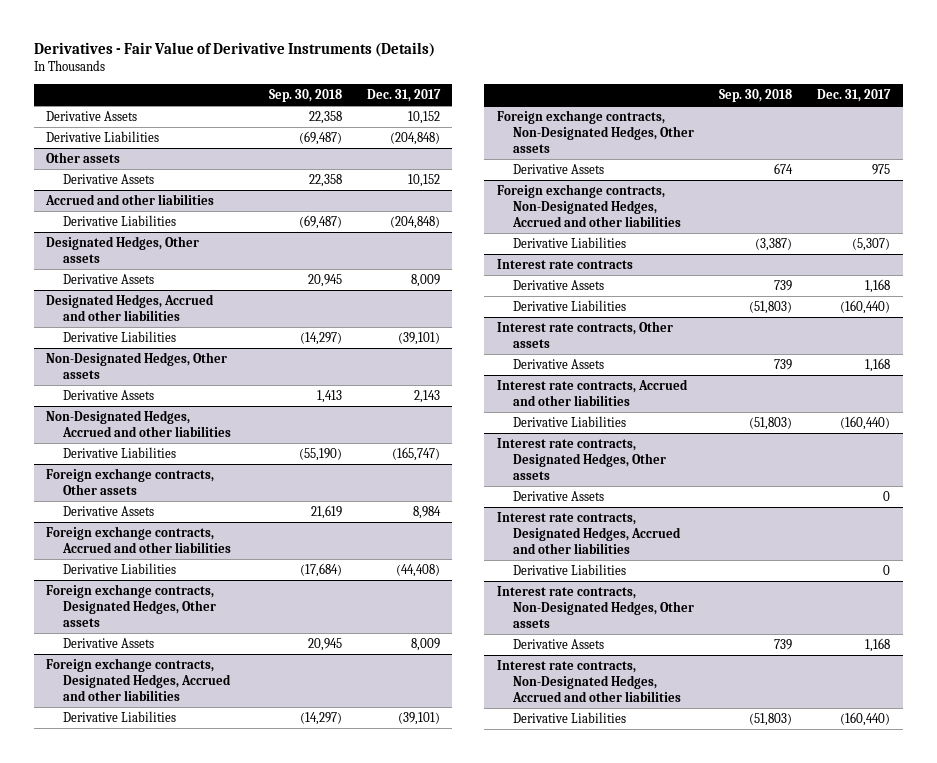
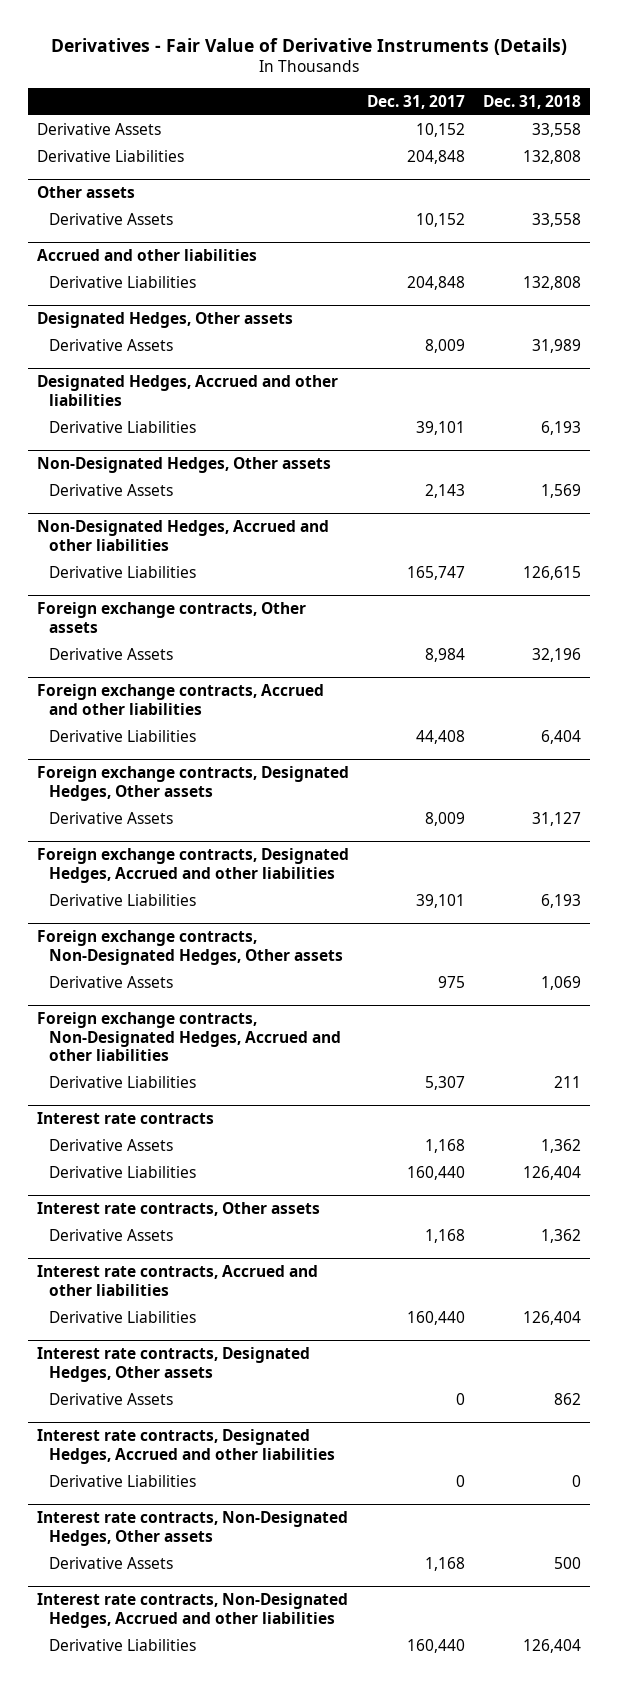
[268,89,342,103] Sep. 30, 2018 -> none
none -> [482,94,581,109] Dec. 31, 2018
[389,131,440,145] (204,848) -> [406,150,465,165] 204,848
[389,215,440,229] (204,848) -> [406,276,465,291] 204,848
[397,331,440,345] (39,101) -> [415,421,465,436] 39,101
[391,446,440,461] (165,747) -> [406,566,465,581] 165,747
[395,563,440,577] (44,408) -> [415,730,465,745] 44,408
[397,711,440,725] (39,101) -> [415,894,465,909] 39,101
[852,237,891,251] (5,307) -> [424,1076,465,1091] 5,307
[840,299,891,314] (160,440) -> [406,1166,465,1181] 160,440
[840,415,891,430] (160,440) -> [406,1311,465,1326] 160,440
[840,711,891,726] (160,440) -> [406,1639,465,1654] 160,440

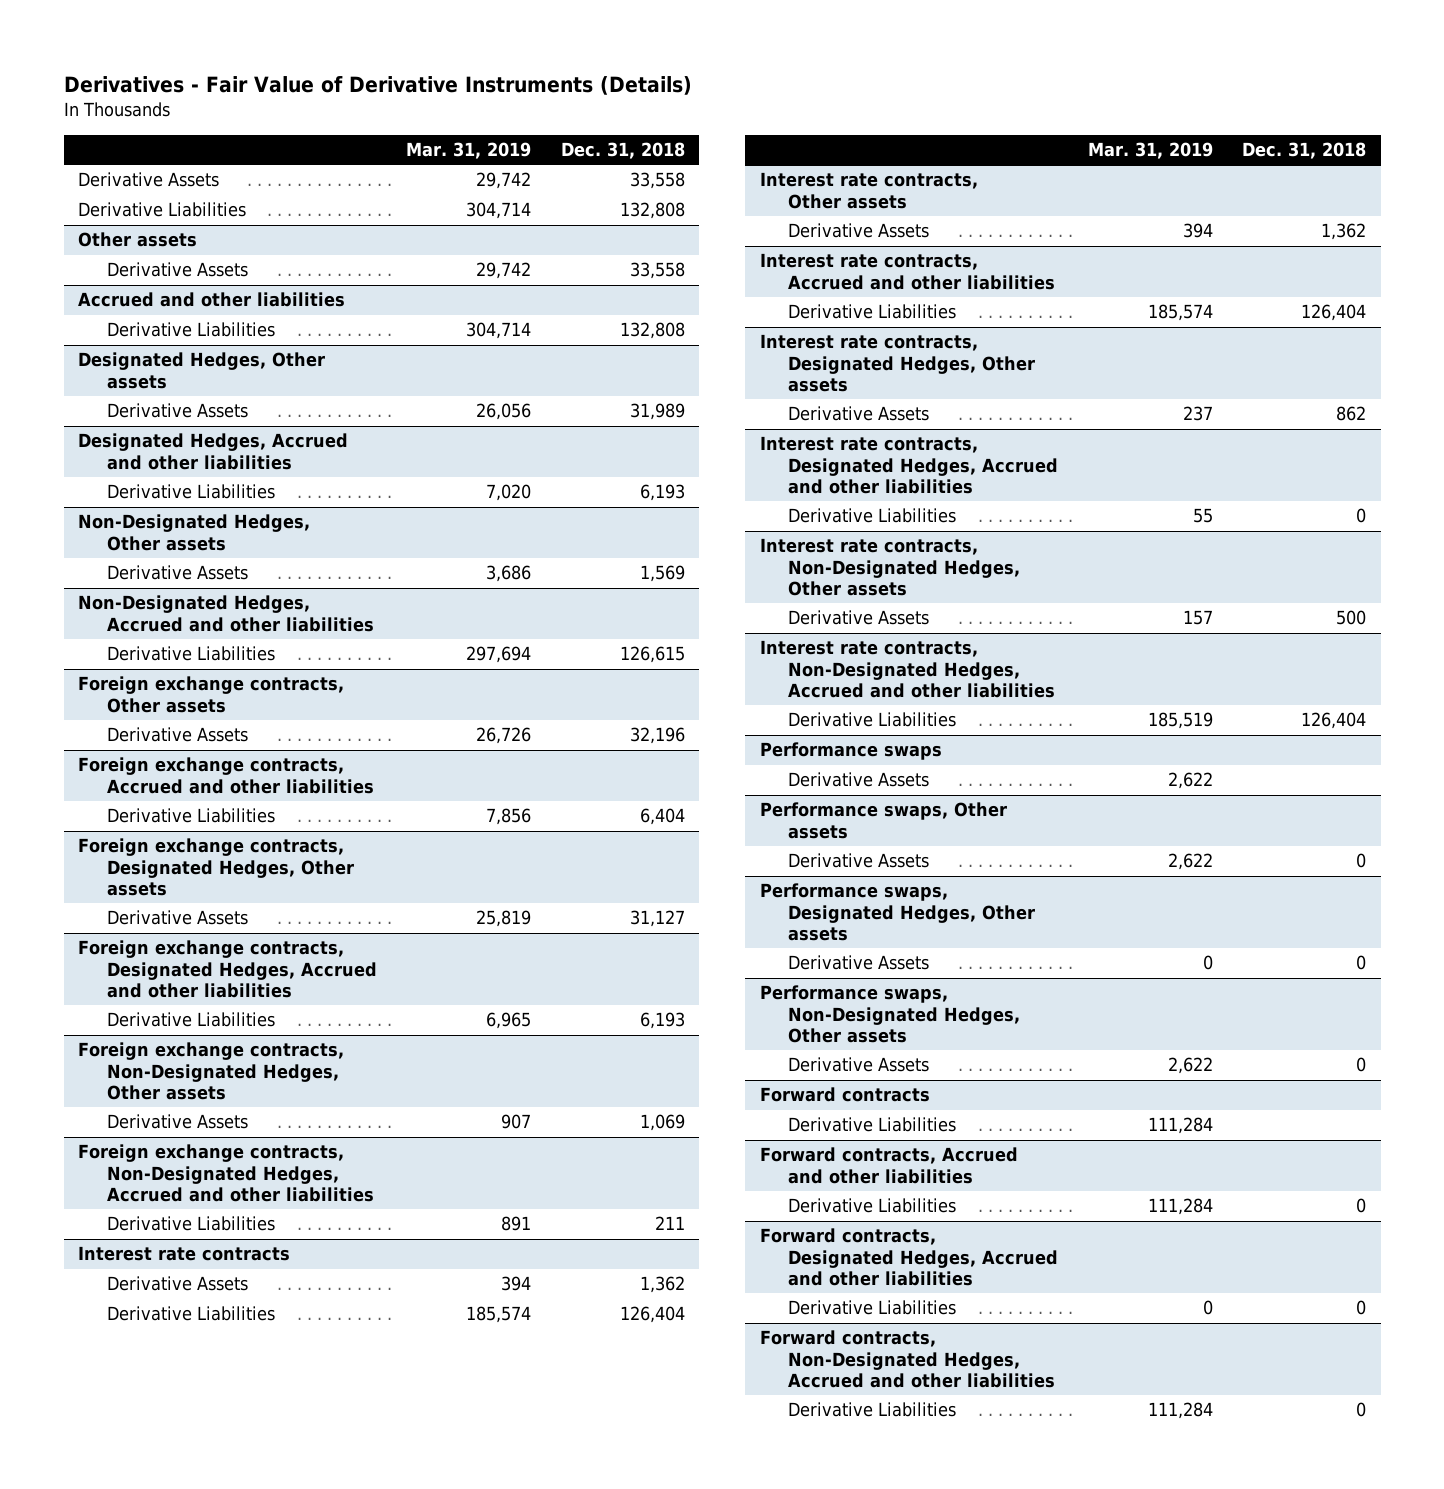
[366,94,465,109] Dec. 31, 2017 -> none
none -> [406,142,532,160] Mar. 31, 2019
none -> [759,742,942,761] Performance swaps
none -> [788,772,930,788] Derivative Assets
none -> [759,802,1007,839] Performance swaps, Other assets
none -> [788,853,930,869] Derivative Assets
none -> [759,883,1036,942] Performance swaps, Designated Hedges, Other assets
none -> [788,955,930,971] Derivative Assets
none -> [759,985,1021,1044] Performance swaps, Non-Designated Hedges, Other assets
none -> [788,1057,930,1073] Derivative Assets
none -> [759,1087,930,1103] Forward contracts
none -> [788,1117,957,1133] Derivative Liabilities
none -> [759,1147,1018,1184] Forward contracts, Accrued and other liabilities
none -> [788,1198,957,1214] Derivative Liabilities
none -> [759,1228,1059,1287] Forward contracts, Designated Hedges, Accrued and other liabilities
none -> [788,1300,957,1316] Derivative Liabilities
none -> [759,1330,1056,1389] Forward contracts, Non-Designated Hedges, Accrued and other liabilities
none -> [788,1402,957,1418] Derivative Liabilities

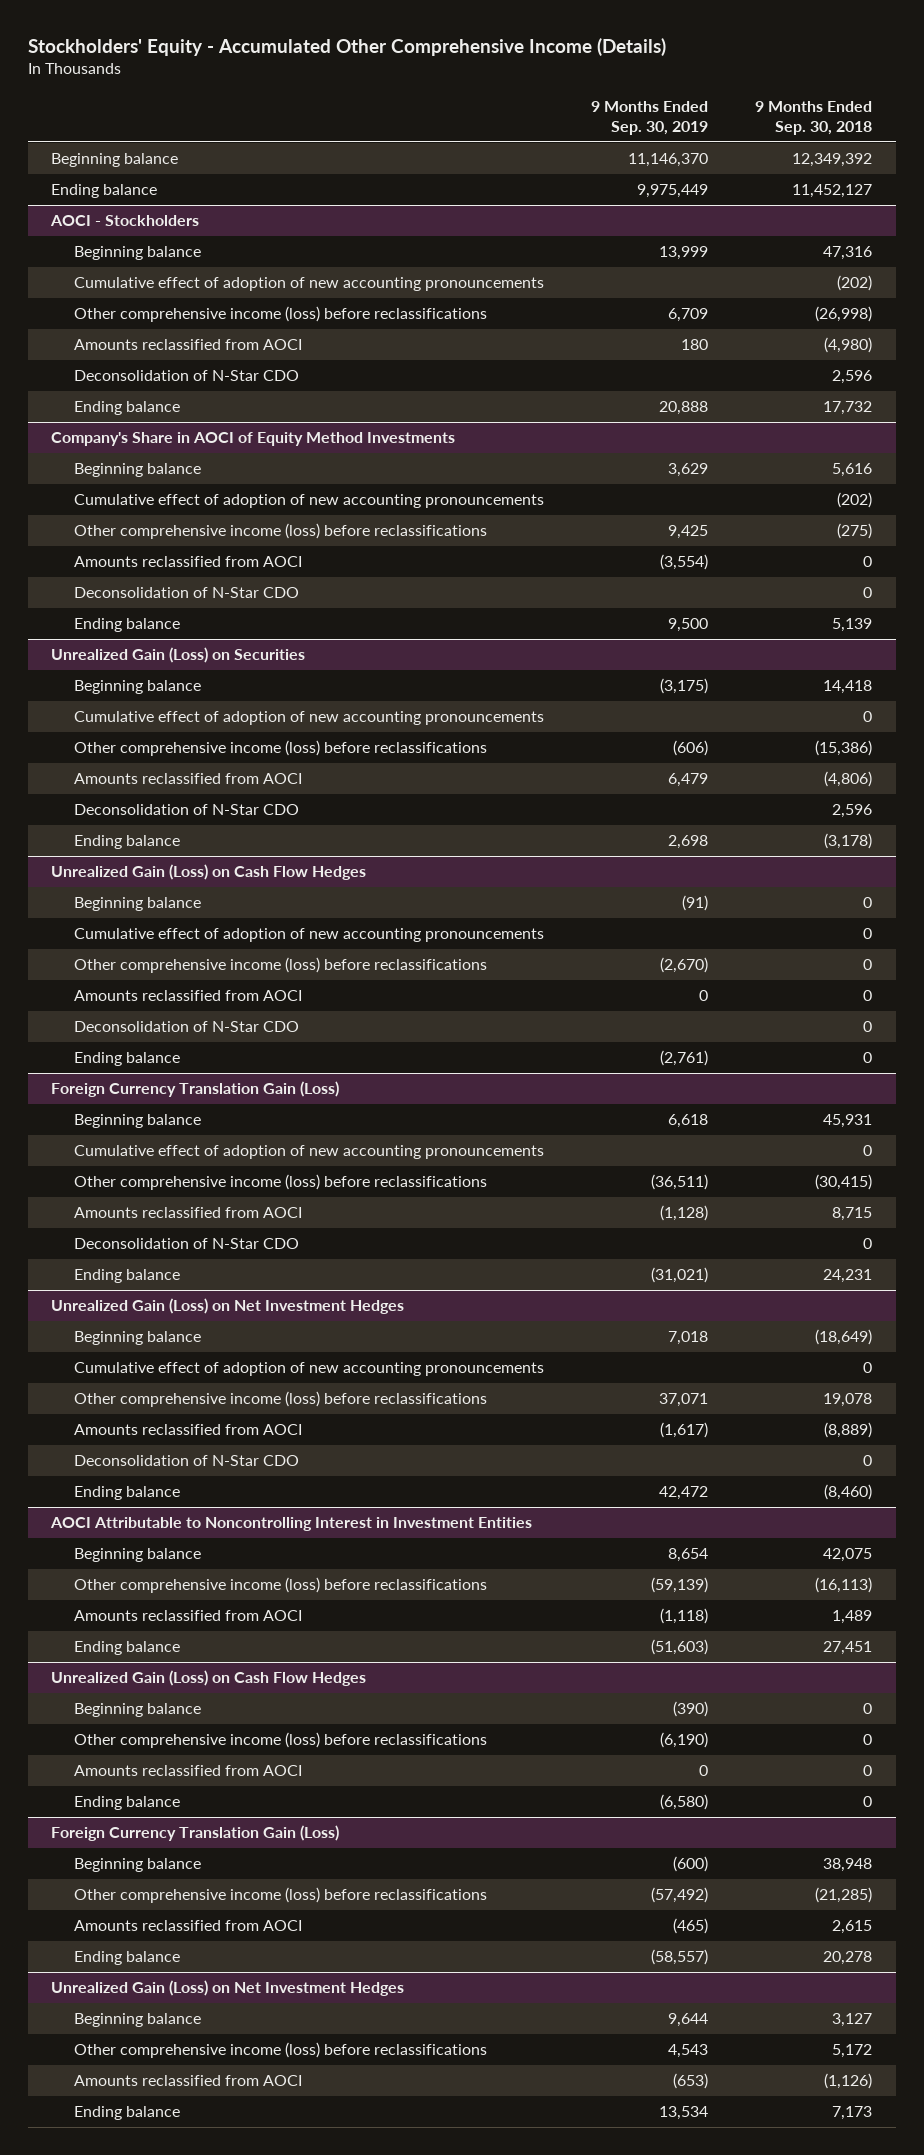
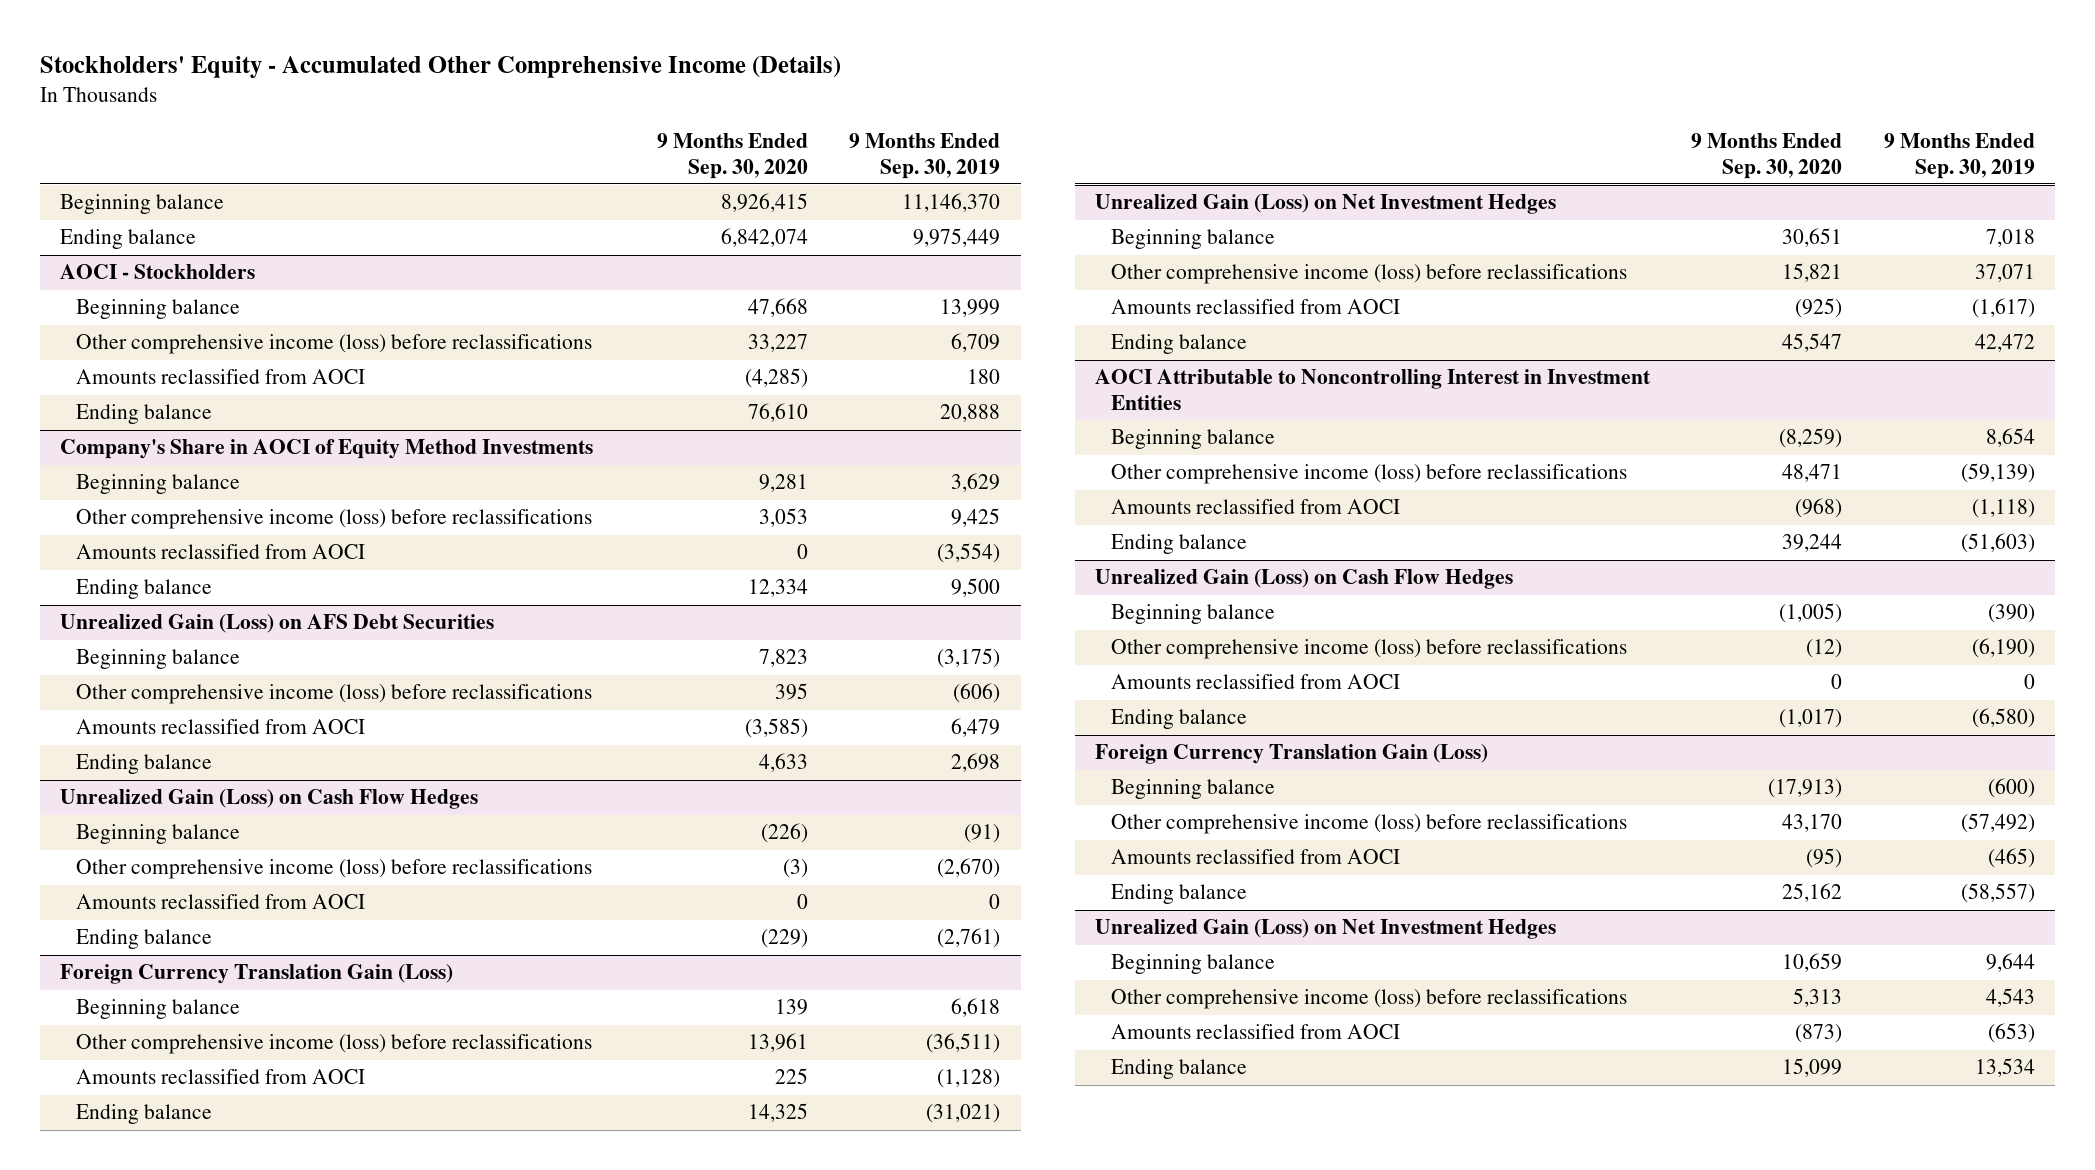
[755,100,873,135] 9 Months Ended Sep. 30, 2018 -> none
none -> [656,133,808,179] 9 Months Ended Sep. 30, 2020
[73,277,544,292] Cumulative effect of adoption of new accounting pronouncements -> none
[73,370,299,382] Deconsolidation of N-Star CDO -> none
[73,494,544,509] Cumulative effect of adoption of new accounting pronouncements -> none
[73,587,299,599] Deconsolidation of N-Star CDO -> none
[51,647,306,664] Unrealized Gain (Loss) on Securities -> [60,614,495,634] Unrealized Gain (Loss) on AFS Debt Securities
[73,711,544,726] Cumulative effect of adoption of new accounting pronouncements -> none
[73,804,299,816] Deconsolidation of N-Star CDO -> none
[73,928,544,943] Cumulative effect of adoption of new accounting pronouncements -> none
[73,1021,299,1033] Deconsolidation of N-Star CDO -> none
[73,1145,544,1160] Cumulative effect of adoption of new accounting pronouncements -> none
[73,1238,299,1250] Deconsolidation of N-Star CDO -> none
[73,1362,544,1377] Cumulative effect of adoption of new accounting pronouncements -> none
[73,1455,299,1467] Deconsolidation of N-Star CDO -> none

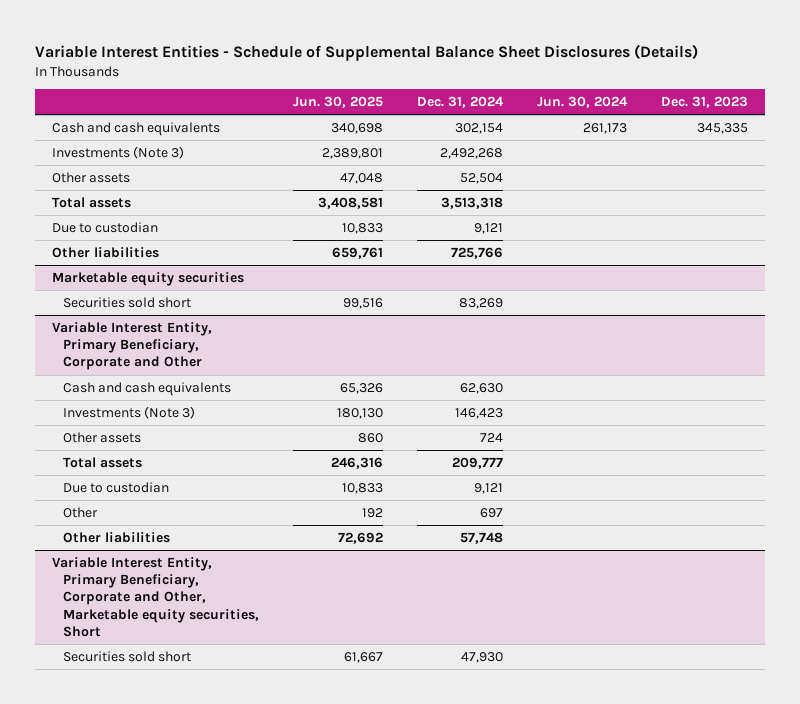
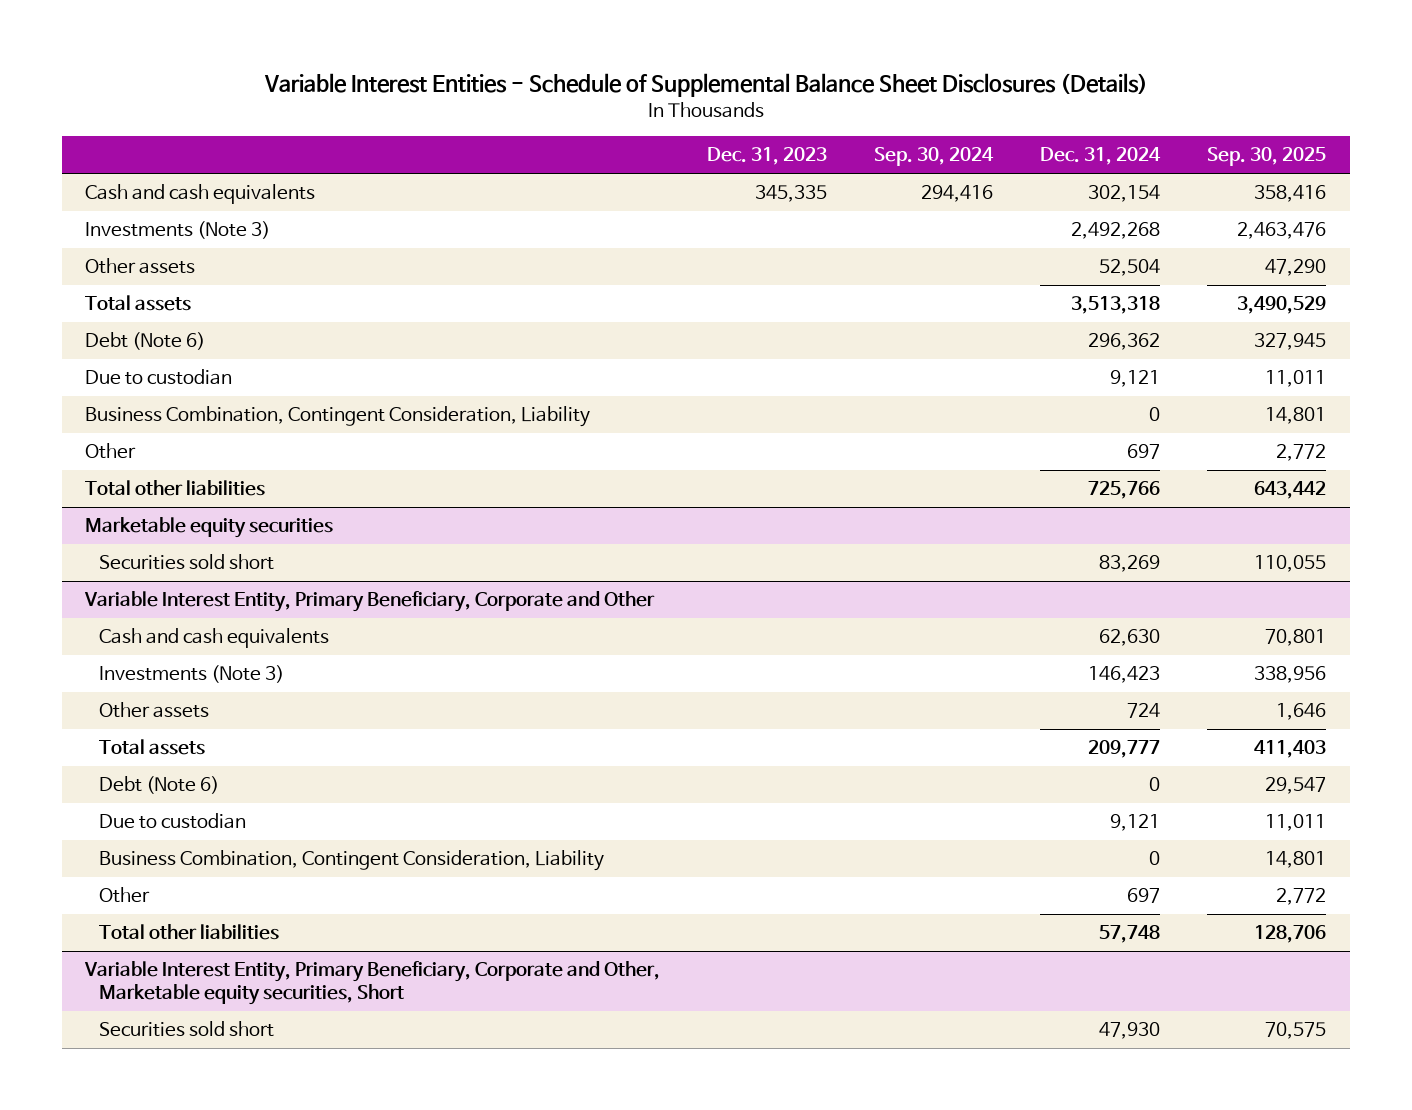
[292,96,383,109] Jun. 30, 2025 -> none
[536,96,628,109] Jun. 30, 2024 -> none
none -> [874,147,995,167] Sep. 30, 2024
none -> [1207,147,1327,167] Sep. 30, 2025
none -> [85,332,206,351] Debt (Note 6)
none -> [85,406,591,428] Business Combination, Contingent Consideration, Liability
none -> [85,443,137,460] Other
[52,246,160,258] Other liabilities -> [85,480,266,497] Total other liabilities
none -> [99,776,220,795] Debt (Note 6)
none -> [99,850,605,872] Business Combination, Contingent Consideration, Liability
[62,531,170,543] Other liabilities -> [99,924,280,941] Total other liabilities

